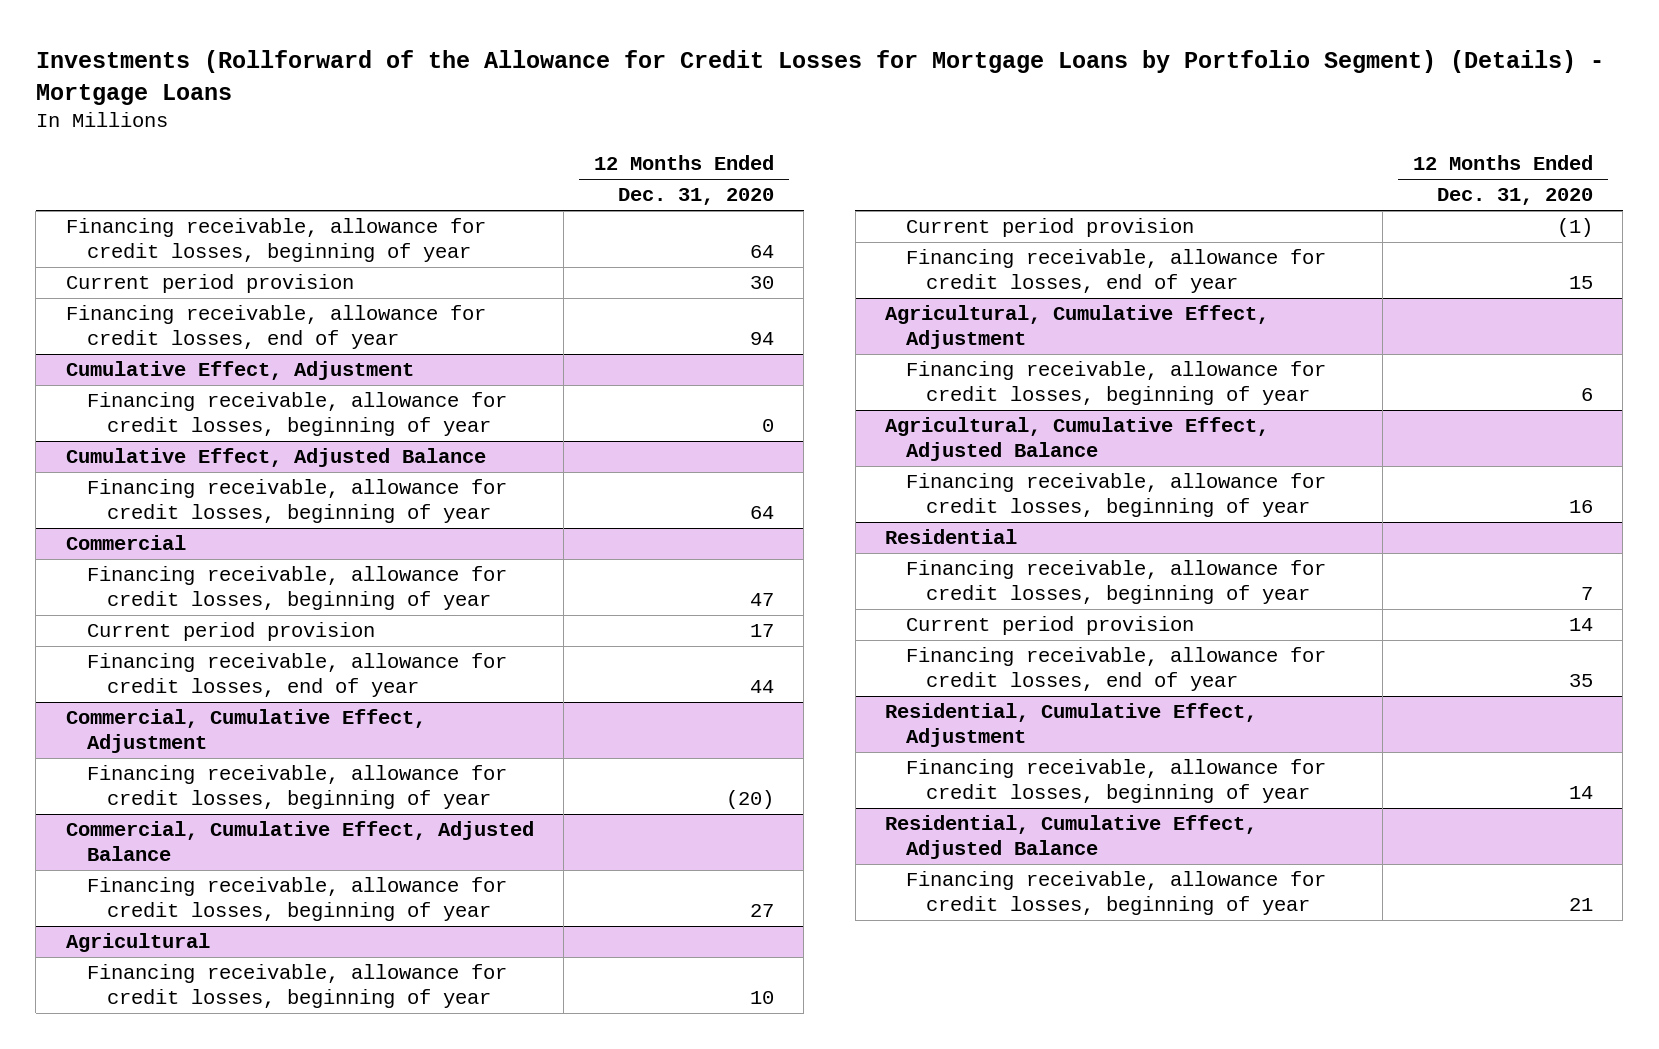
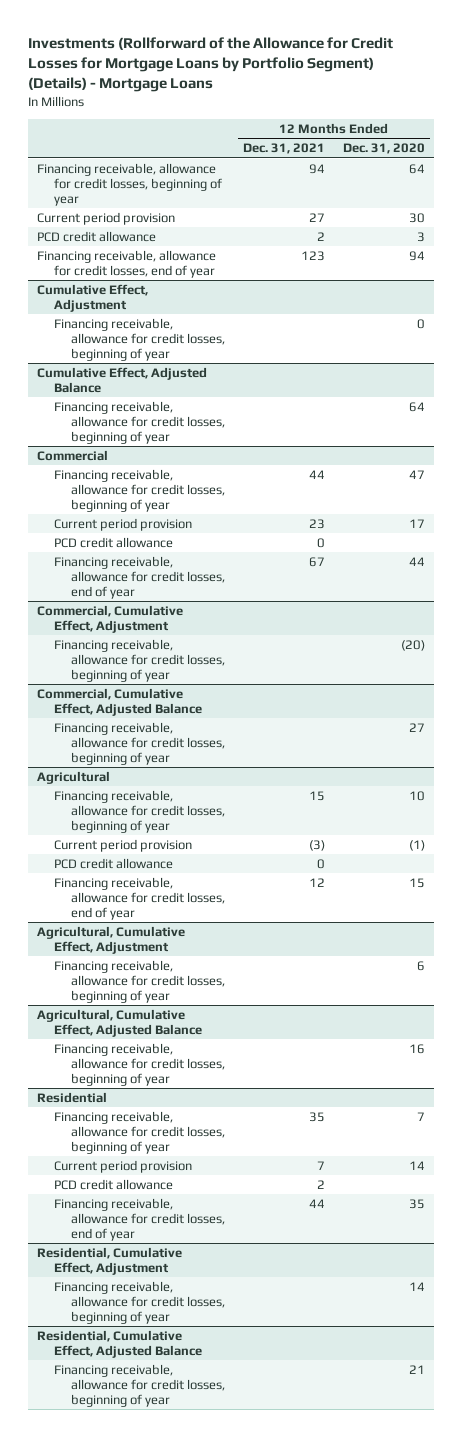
none -> [242,143,325,155] Dec. 31, 2021
none -> [36,230,156,242] PCD credit allowance
none -> [53,536,173,548] PCD credit allowance
none -> [53,857,173,869] PCD credit allowance
none -> [53,1178,173,1190] PCD credit allowance

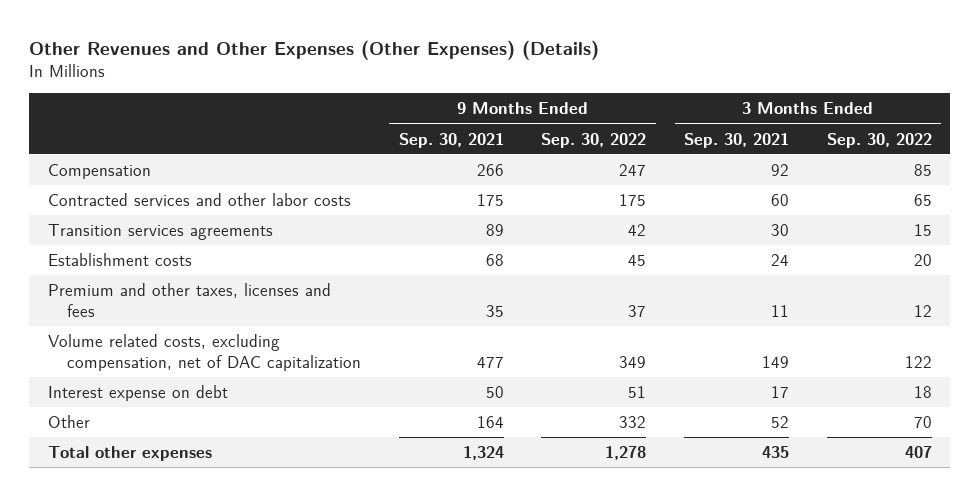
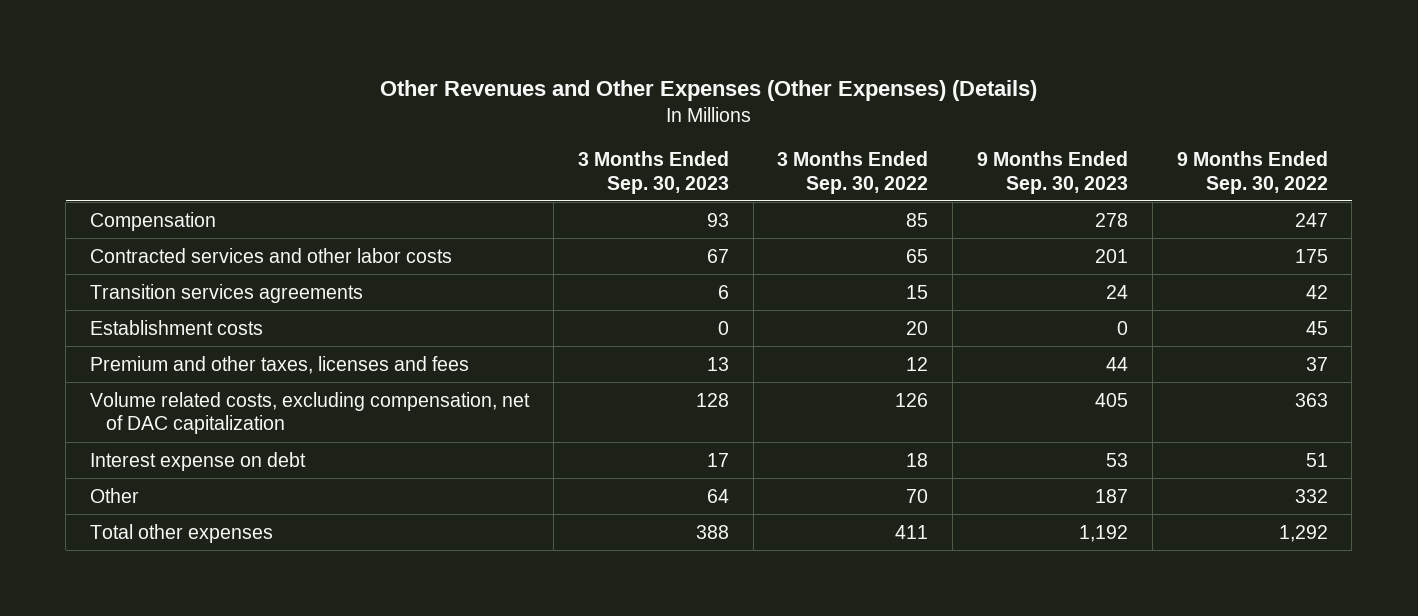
[398,132,504,148] Sep. 30, 2021 -> none
[683,132,789,148] Sep. 30, 2021 -> none
none -> [577,150,729,194] 3 Months Ended Sep. 30, 2023
none -> [976,150,1128,194] 9 Months Ended Sep. 30, 2023
[619,355,647,368] 349 -> [1294,392,1328,407] 363
[904,355,932,368] 122 -> [895,392,929,407] 126
[605,445,647,460] 1,278 -> [1278,524,1328,542] 1,292
[904,445,932,458] 407 -> [895,524,929,539] 411

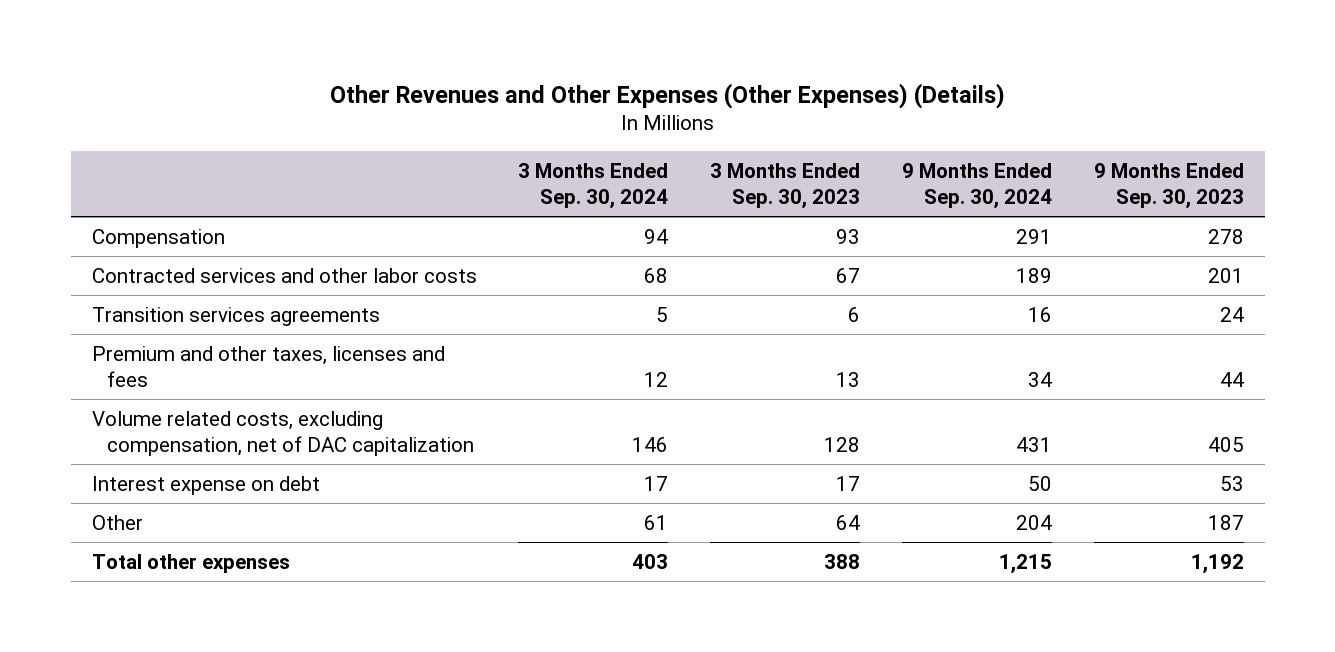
[777,150,929,194] 3 Months Ended Sep. 30, 2022 -> none
[1176,150,1328,194] 9 Months Ended Sep. 30, 2022 -> none
none -> [518,162,669,210] 3 Months Ended Sep. 30, 2024
none -> [901,162,1052,210] 9 Months Ended Sep. 30, 2024
[90,319,264,335] Establishment costs -> none

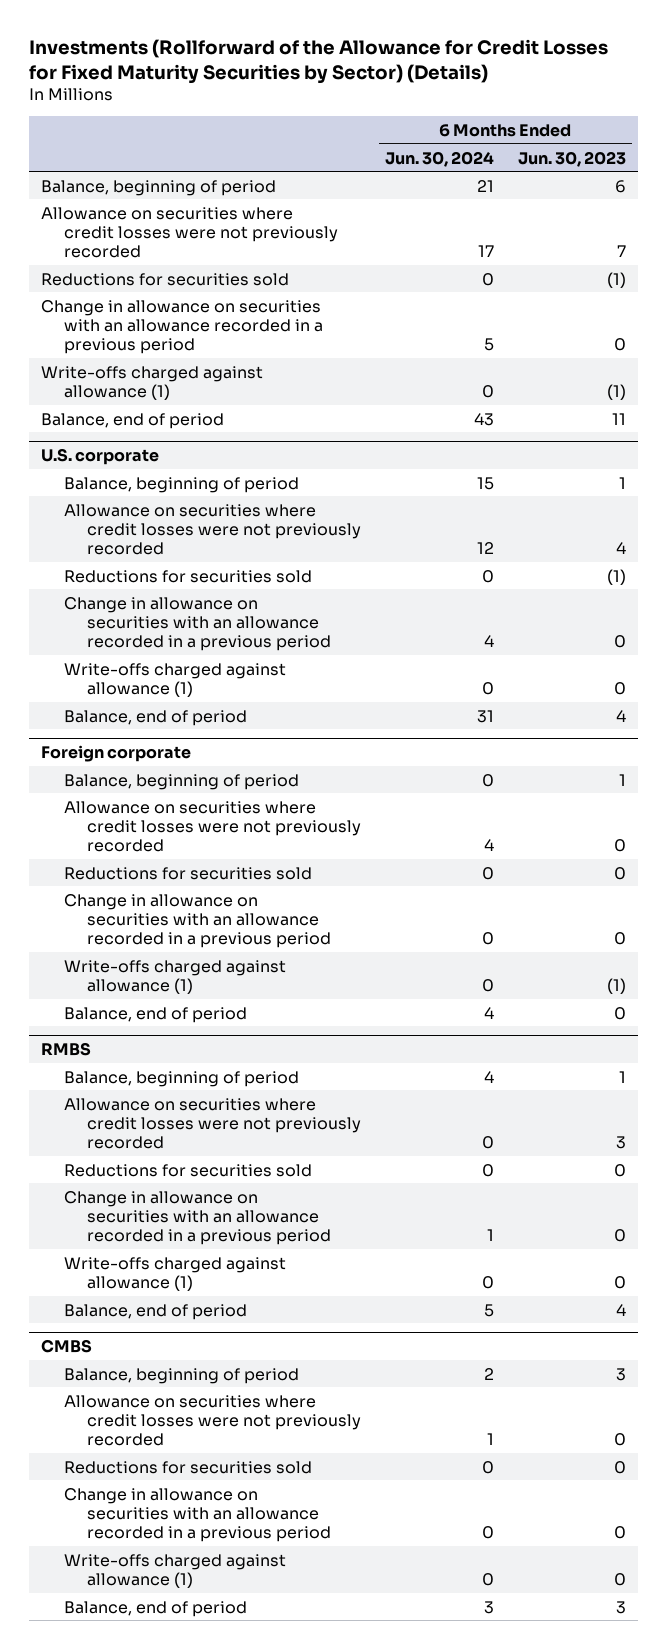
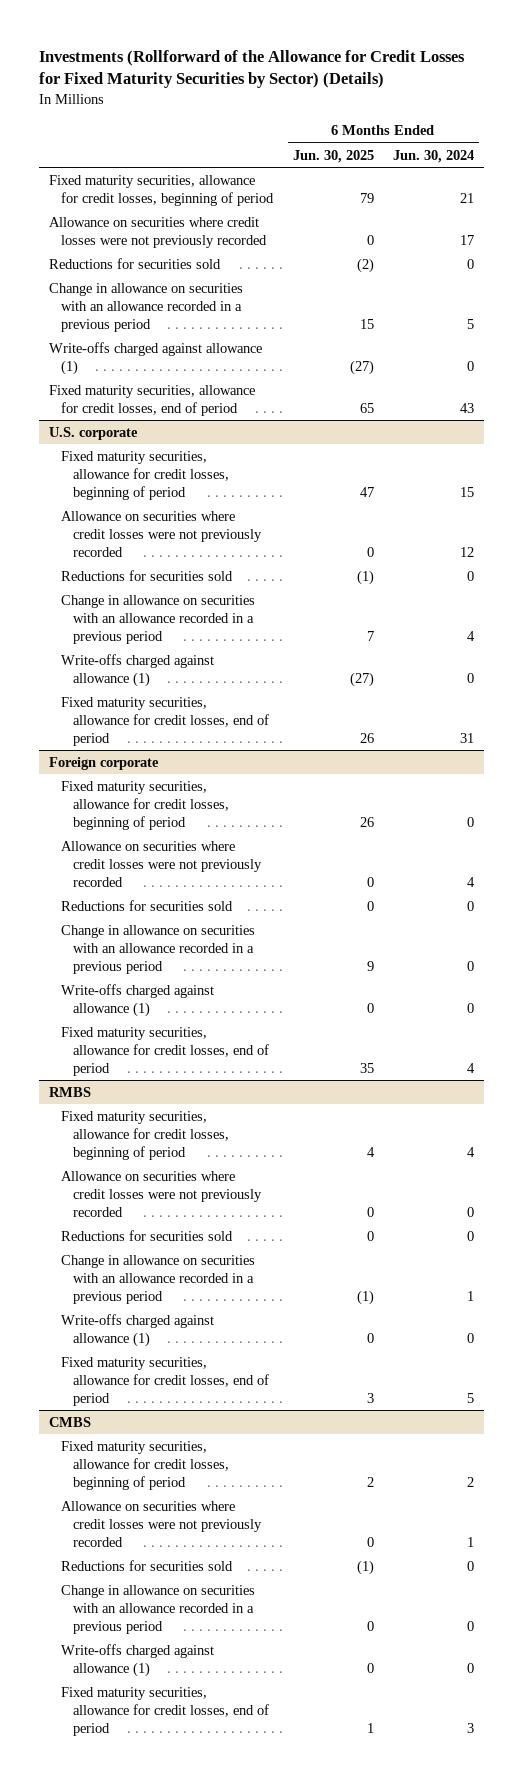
[517,150,626,167] Jun. 30, 2023 -> none
none -> [292,149,374,163] Jun. 30, 2025
[41,179,277,196] Balance, beginning of period -> [49,174,275,206] Fixed maturity securities, allowance for credit losses, beginning of period
[41,412,225,429] Balance, end of period -> [49,384,256,416] Fixed maturity securities, allowance for credit losses, end of period
[63,476,299,493] Balance, beginning of period -> [61,450,229,500] Fixed maturity securities, allowance for credit losses, beginning of period
[63,709,247,726] Balance, end of period -> [61,696,269,746] Fixed maturity securities, allowance for credit losses, end of period
[63,773,299,790] Balance, beginning of period -> [61,780,229,830] Fixed maturity securities, allowance for credit losses, beginning of period
[63,1006,247,1023] Balance, end of period -> [61,1026,269,1076] Fixed maturity securities, allowance for credit losses, end of period
[63,1070,299,1087] Balance, beginning of period -> [61,1110,229,1160] Fixed maturity securities, allowance for credit losses, beginning of period
[63,1303,247,1320] Balance, end of period -> [61,1356,269,1406] Fixed maturity securities, allowance for credit losses, end of period
[63,1367,299,1384] Balance, beginning of period -> [61,1440,229,1490] Fixed maturity securities, allowance for credit losses, beginning of period
[63,1600,247,1617] Balance, end of period -> [61,1686,269,1736] Fixed maturity securities, allowance for credit losses, end of period

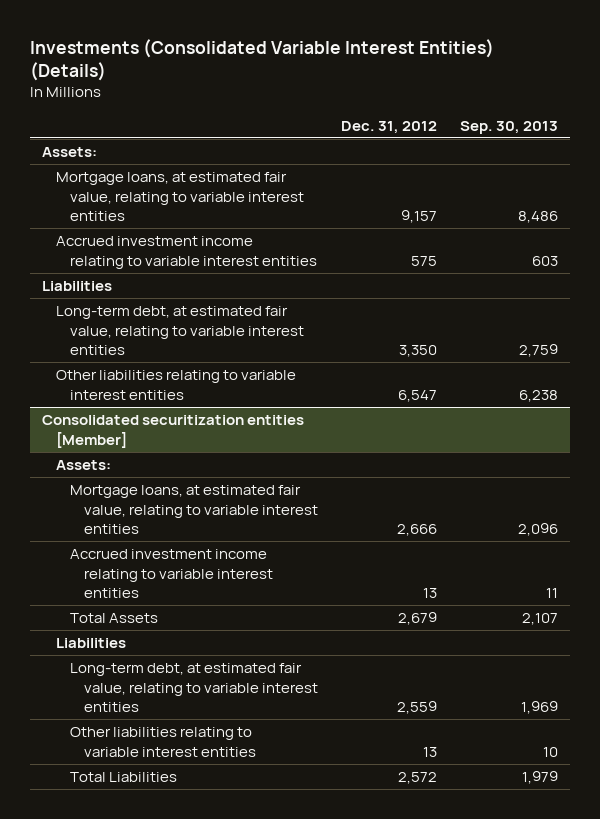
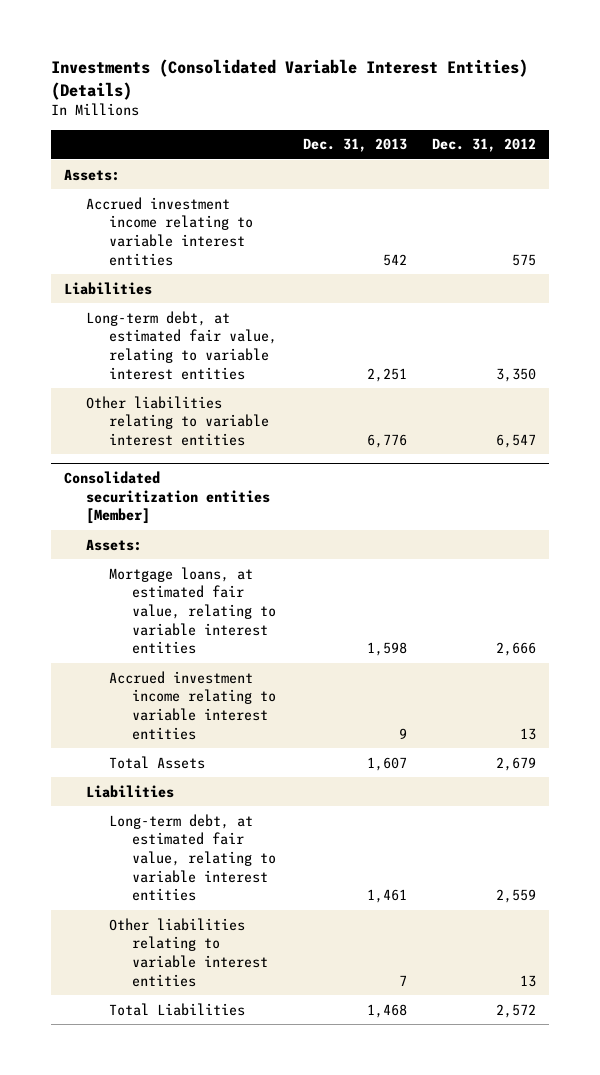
[459,120,558,134] Sep. 30, 2013 -> none
none -> [302,138,407,153] Dec. 31, 2013
[55,172,304,222] Mortgage loans, at estimated fair value, relating to variable interest entities -> none

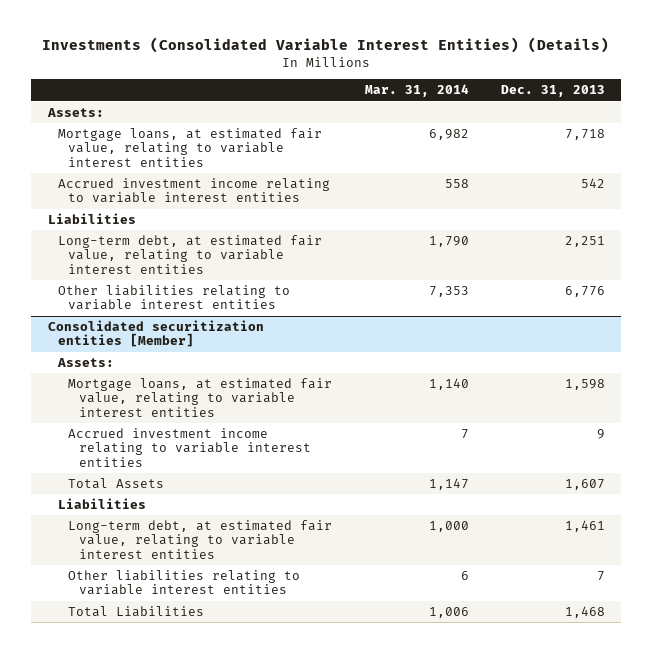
[432,138,537,153] Dec. 31, 2012 -> none
none -> [364,84,469,98] Mar. 31, 2014
none -> [57,128,322,167] Mortgage loans, at estimated fair value, relating to variable interest entities

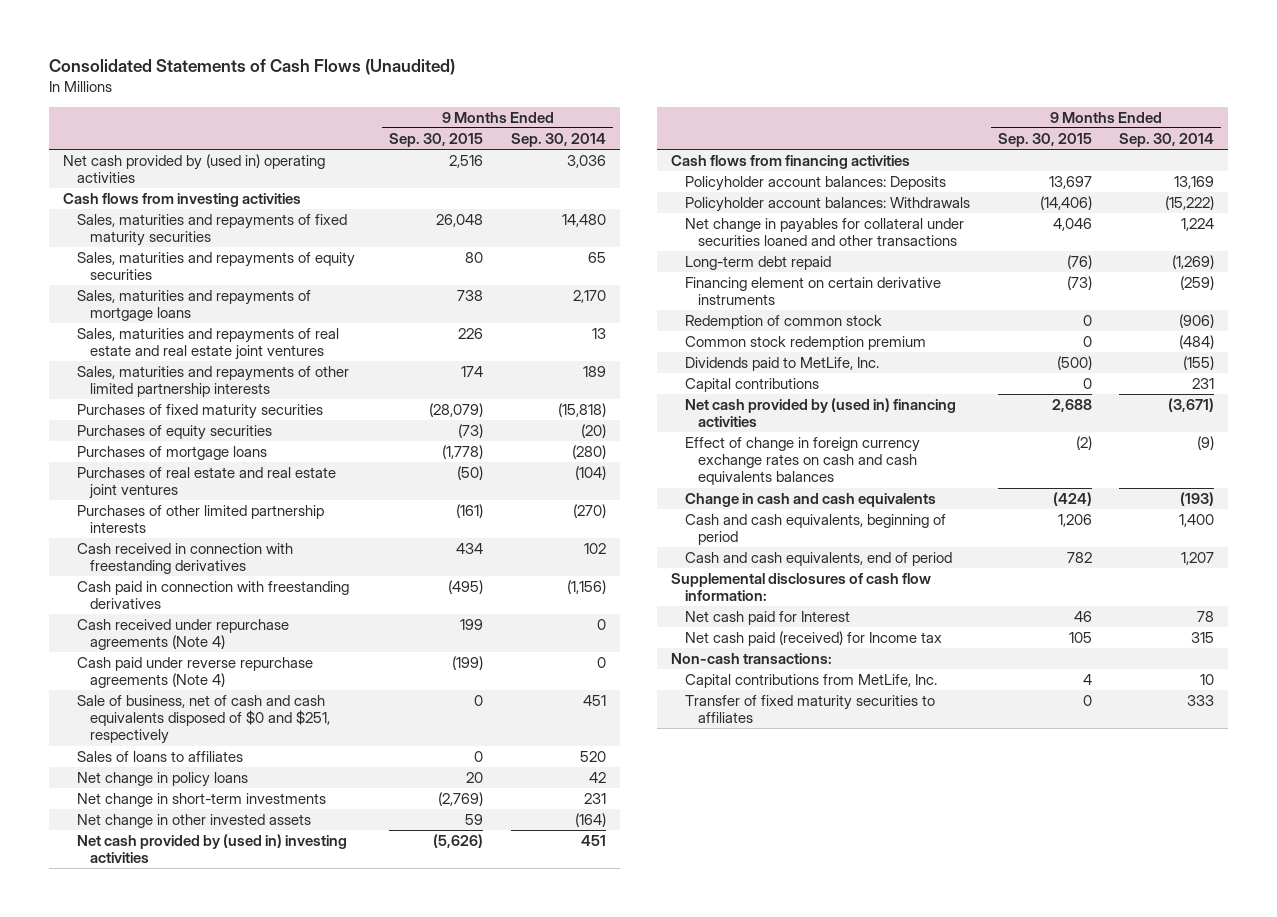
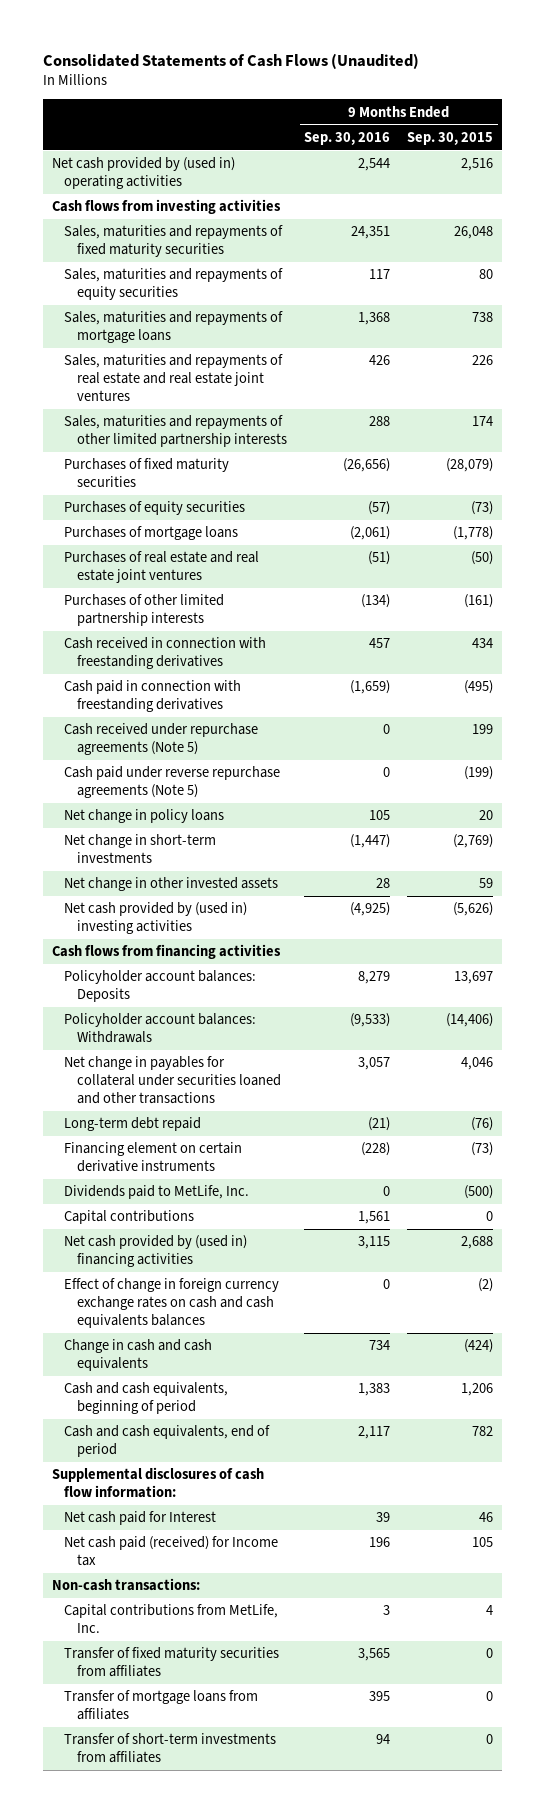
[511,132,607,147] Sep. 30, 2014 -> none
none -> [303,131,390,145] Sep. 30, 2016
[76,695,331,745] Sale of business, net of cash and cash equivalents disposed of $0 and $251, respectively -> none
[76,751,243,763] Sales of loans to affiliates -> none
[76,619,289,651] Cash received under repurchase agreements (Note 4) -> [64,723,259,756] Cash received under repurchase agreements (Note 5)
[76,657,313,689] Cash paid under reverse repurchase agreements (Note 4) -> [64,766,281,799] Cash paid under reverse repurchase agreements (Note 5)
[684,315,882,330] Redemption of common stock -> none
[684,336,926,351] Common stock redemption premium -> none
[684,695,935,724] Transfer of fixed maturity securities to affiliates -> [64,1647,280,1678] Transfer of fixed maturity securities from affiliates
none -> [64,1690,259,1721] Transfer of mortgage loans from affiliates
none -> [64,1733,277,1764] Transfer of short-term investments from affiliates

